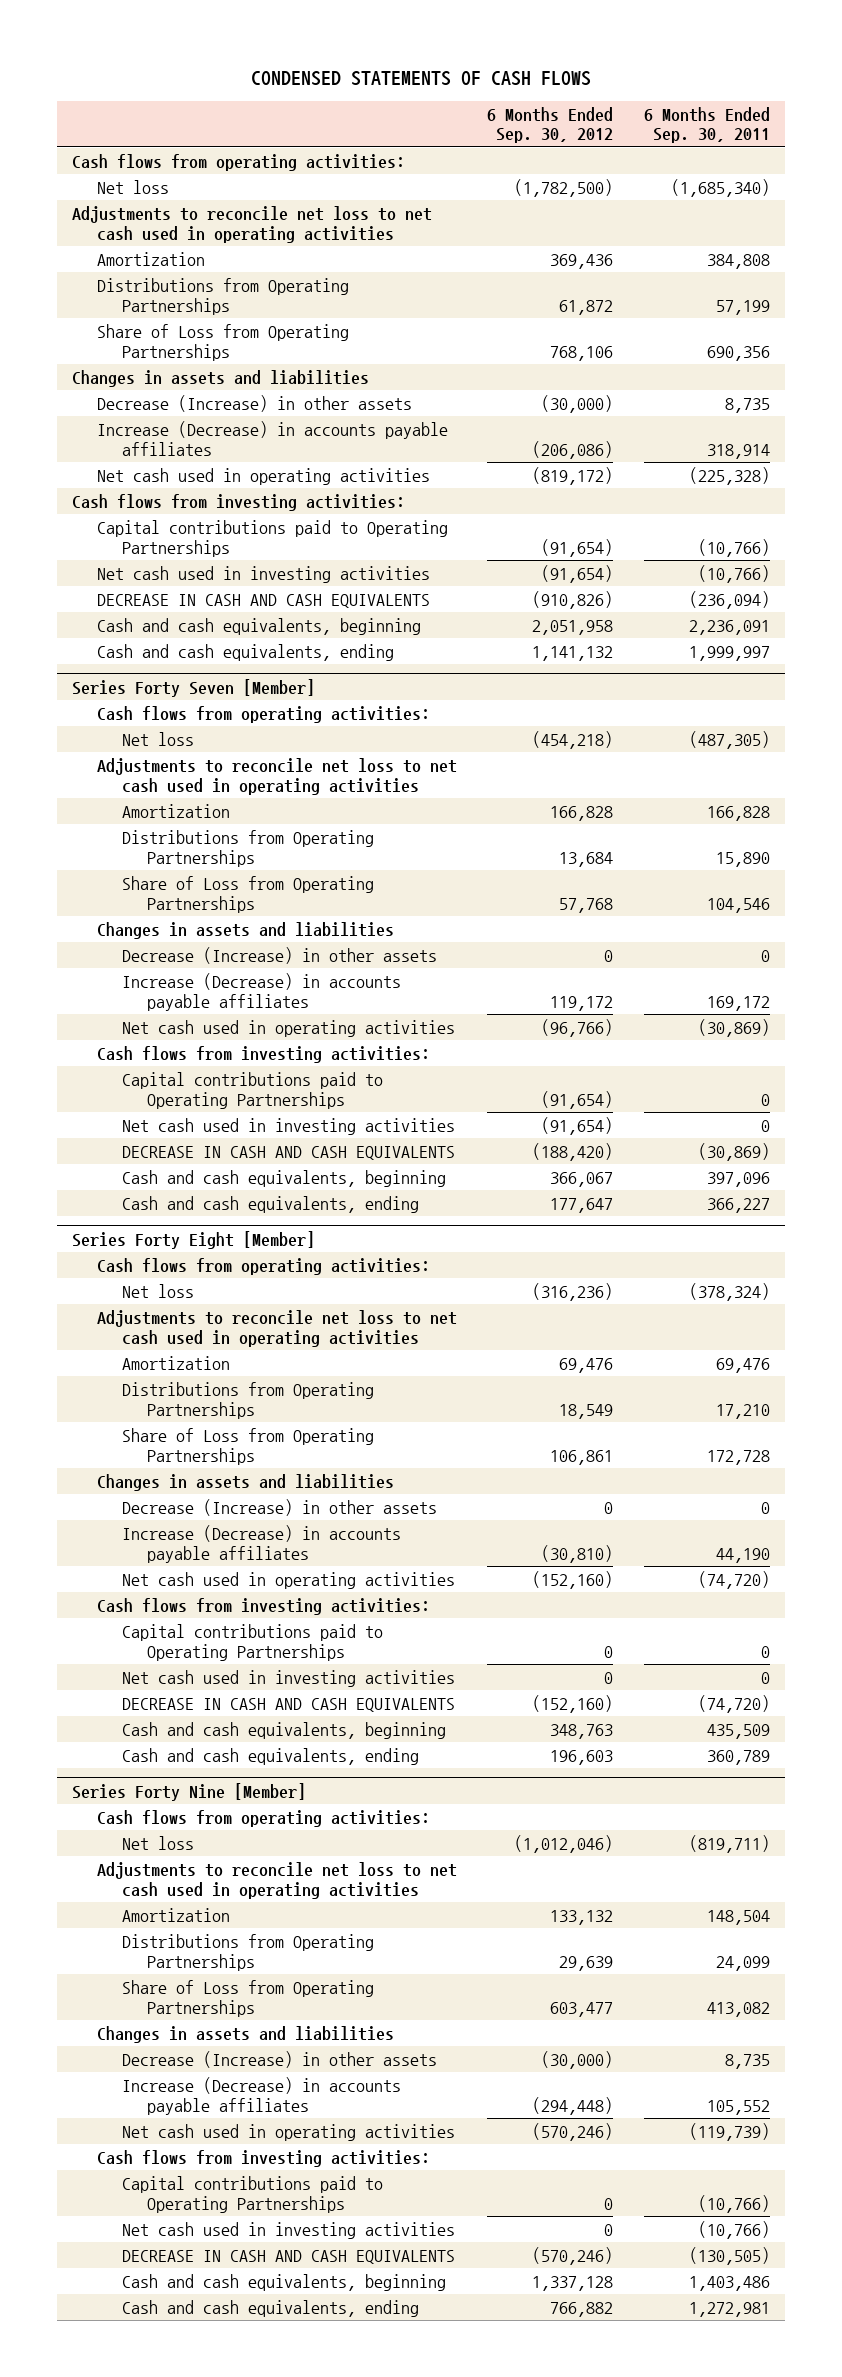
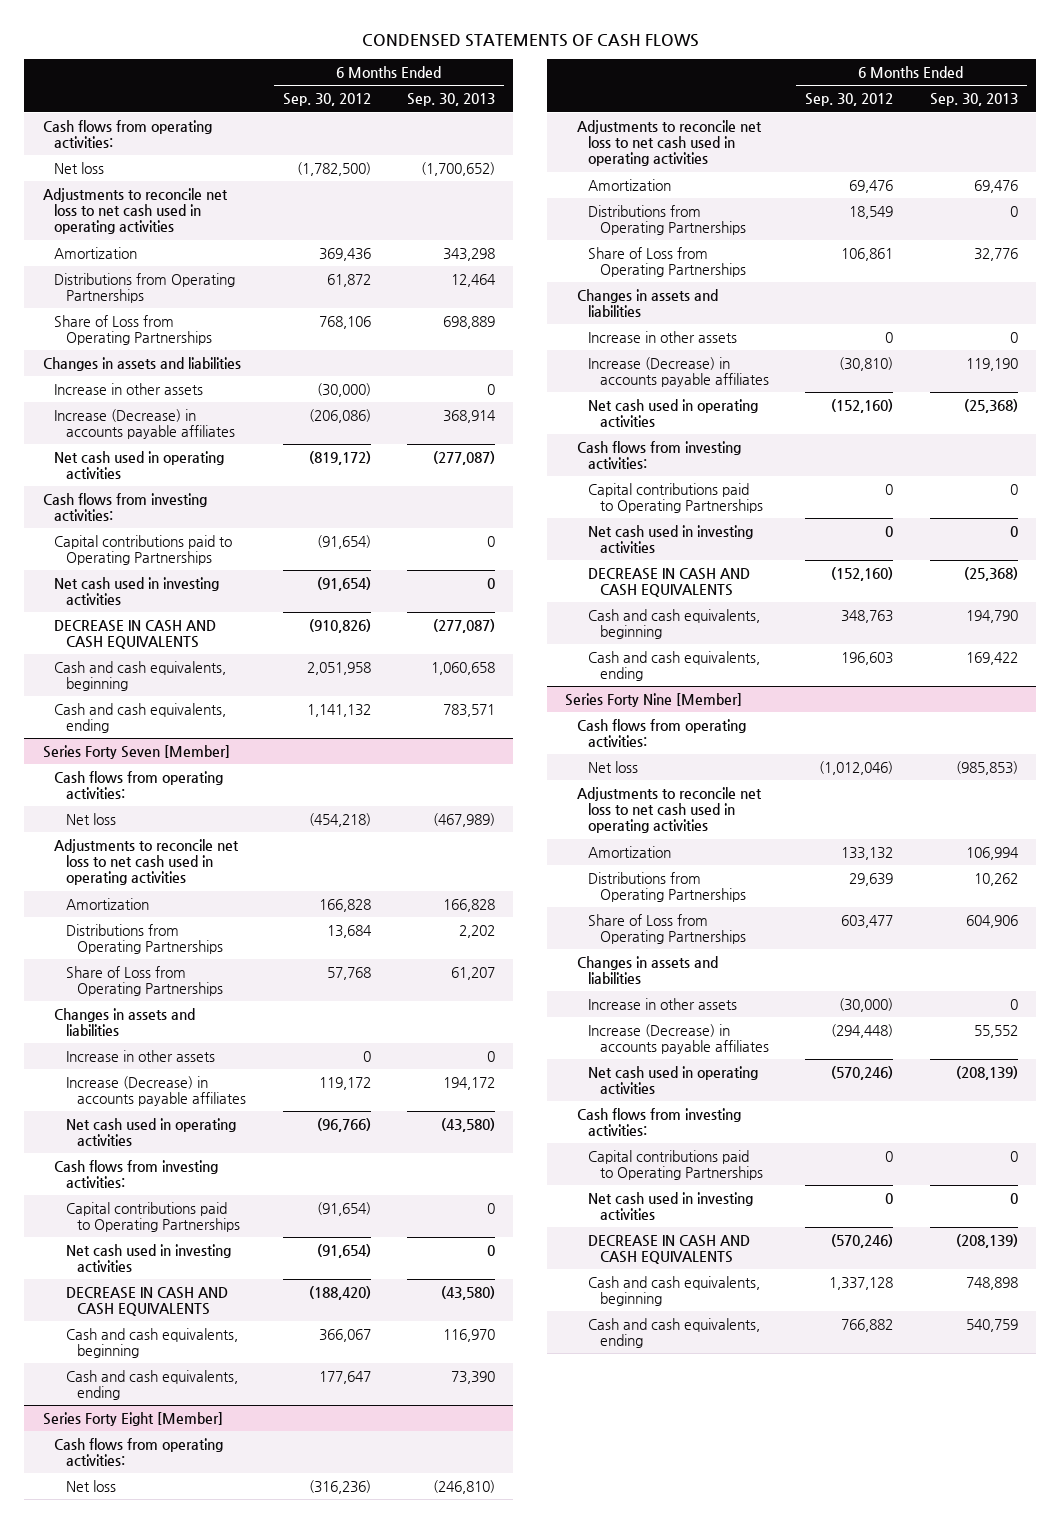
[643,106,770,144] 6 Months Ended Sep. 30, 2011 -> none
none -> [407,93,496,107] Sep. 30, 2013
[96,394,412,412] Decrease (Increase) in other assets -> [54,382,204,395] Increase in other assets
[121,946,437,964] Decrease (Increase) in other assets -> [65,1049,215,1062] Increase in other assets
[121,1498,437,1516] Decrease (Increase) in other assets -> [588,330,738,343] Increase in other assets
[121,2050,437,2068] Decrease (Increase) in other assets -> [588,997,738,1010] Increase in other assets

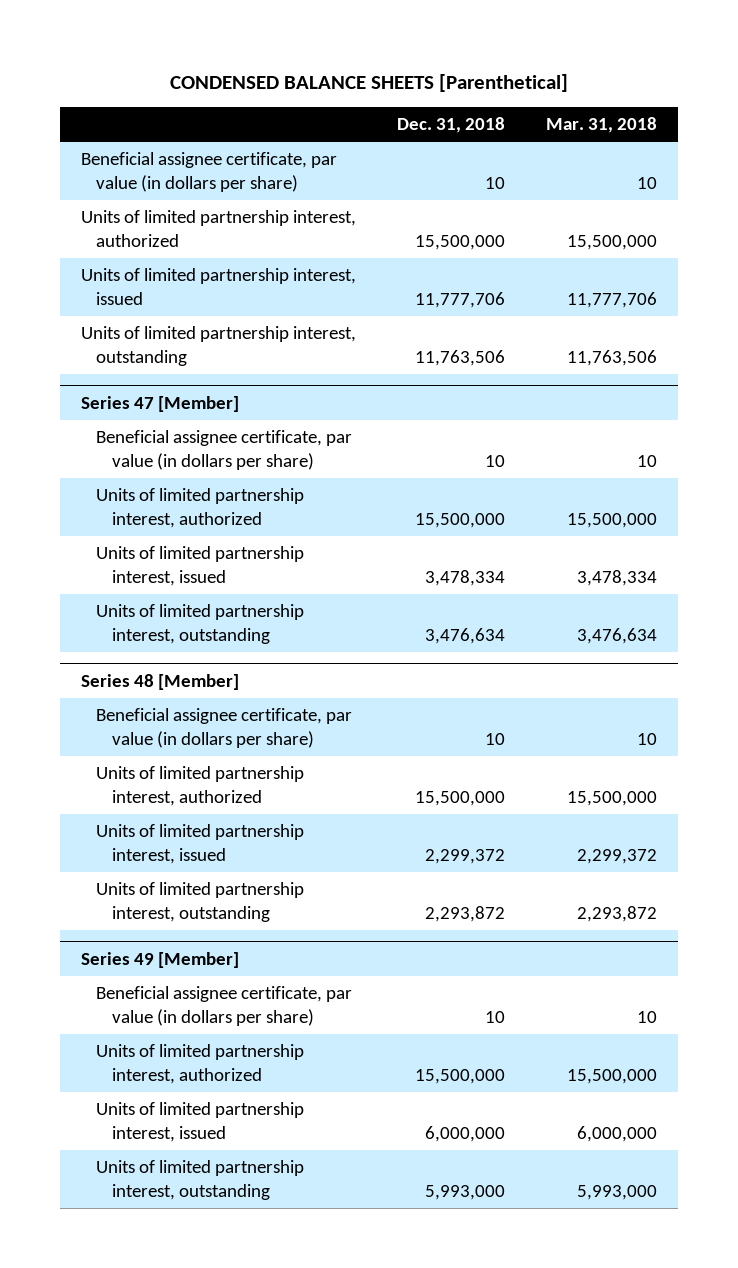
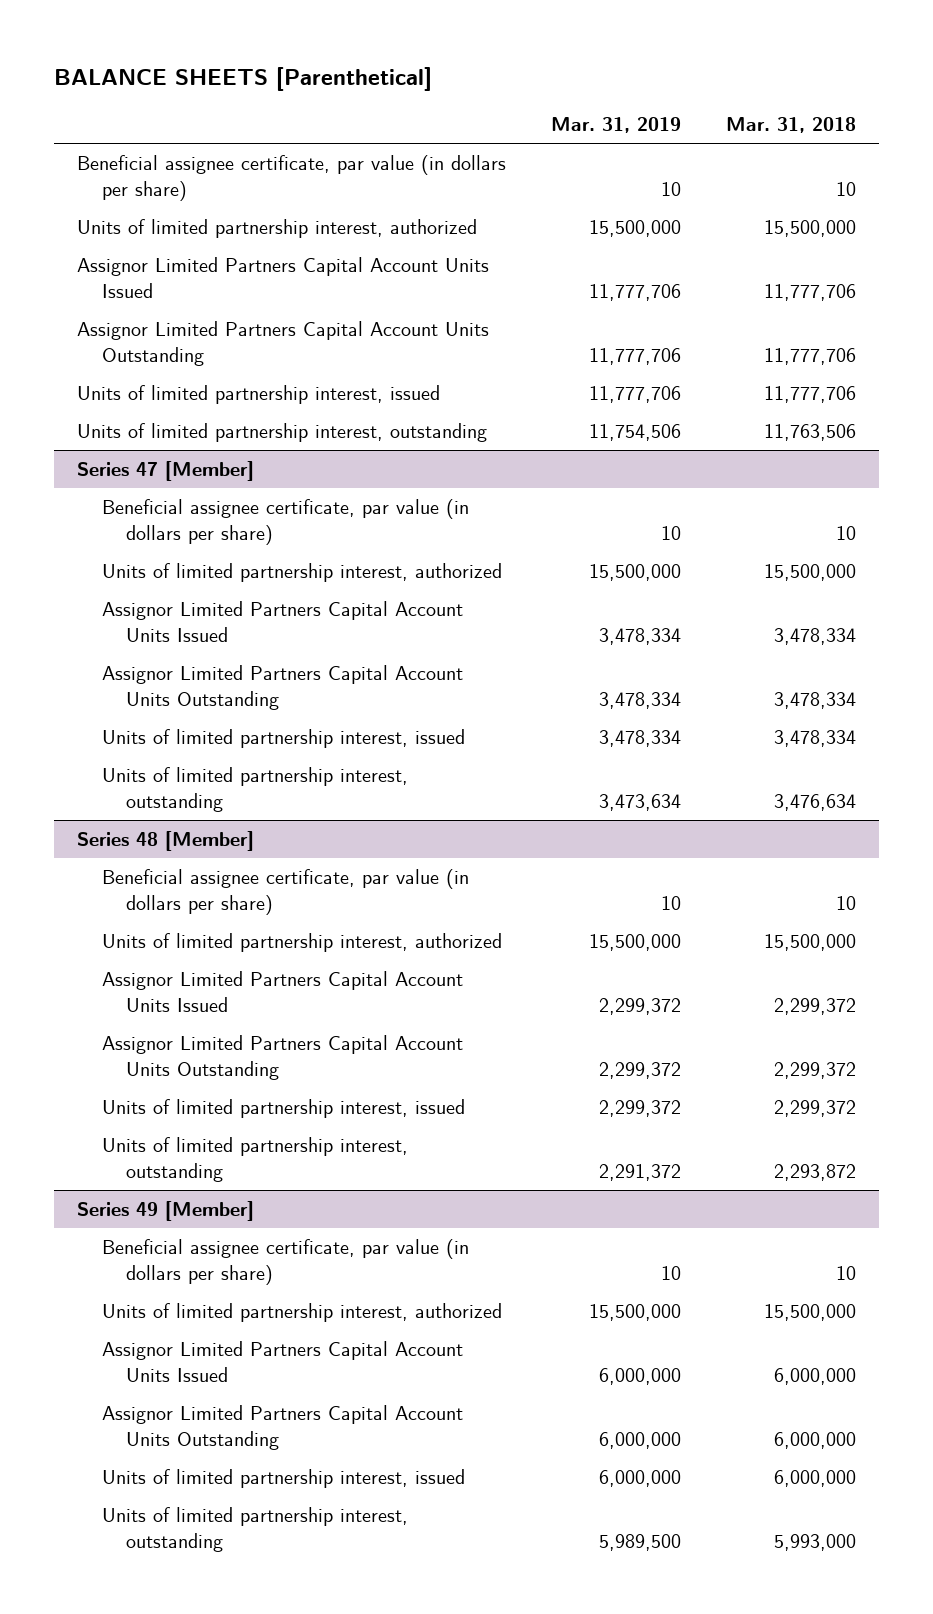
[170,73,569,92] CONDENSED BALANCE SHEETS [Parenthetical] -> [54,67,433,92] BALANCE SHEETS [Parenthetical]
[397,117,506,134] Dec. 31, 2018 -> none
none -> [551,117,682,134] Mar. 31, 2019
none -> [77,257,490,298] Assignor Limited Partners Capital Account Units Issued
none -> [77,321,490,366] Assignor Limited Partners Capital Account Units Outstanding
none -> [101,601,463,642] Assignor Limited Partners Capital Account Units Issued
none -> [101,665,463,710] Assignor Limited Partners Capital Account Units Outstanding
none -> [101,971,463,1012] Assignor Limited Partners Capital Account Units Issued
none -> [101,1035,463,1080] Assignor Limited Partners Capital Account Units Outstanding
none -> [101,1341,463,1382] Assignor Limited Partners Capital Account Units Issued
none -> [101,1405,463,1450] Assignor Limited Partners Capital Account Units Outstanding

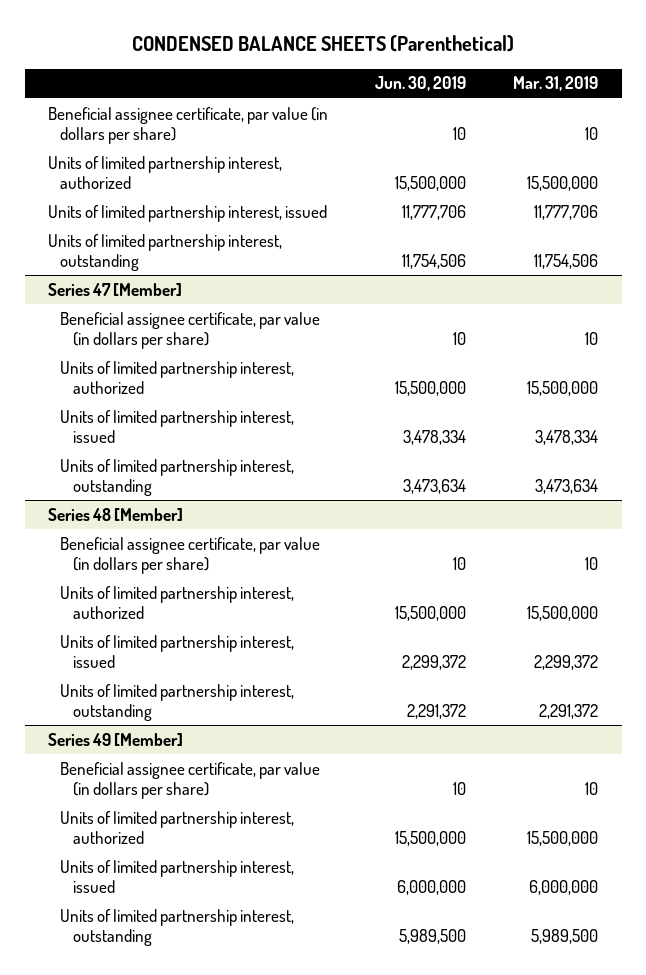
[54,67,433,92] BALANCE SHEETS [Parenthetical] -> [132,35,515,53] CONDENSED BALANCE SHEETS (Parenthetical)
[726,117,857,134] Mar. 31, 2018 -> none
none -> [375,76,467,92] Jun. 30, 2019
[77,257,490,298] Assignor Limited Partners Capital Account Units Issued -> none
[77,321,490,366] Assignor Limited Partners Capital Account Units Outstanding -> none
[101,601,463,642] Assignor Limited Partners Capital Account Units Issued -> none
[101,665,463,710] Assignor Limited Partners Capital Account Units Outstanding -> none
[101,971,463,1012] Assignor Limited Partners Capital Account Units Issued -> none
[101,1035,463,1080] Assignor Limited Partners Capital Account Units Outstanding -> none
[101,1341,463,1382] Assignor Limited Partners Capital Account Units Issued -> none
[101,1405,463,1450] Assignor Limited Partners Capital Account Units Outstanding -> none

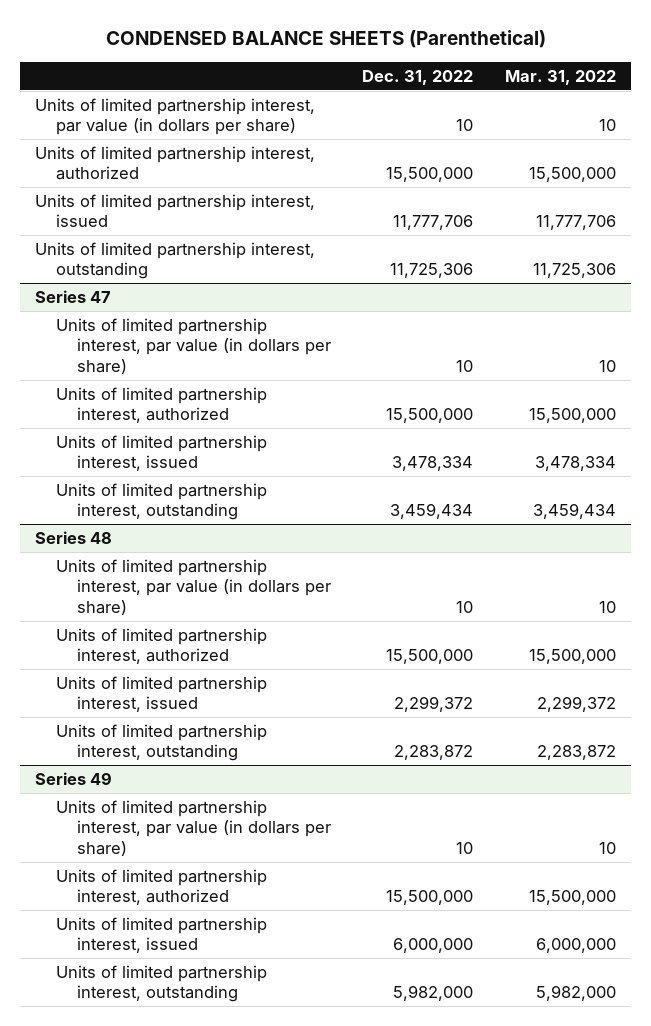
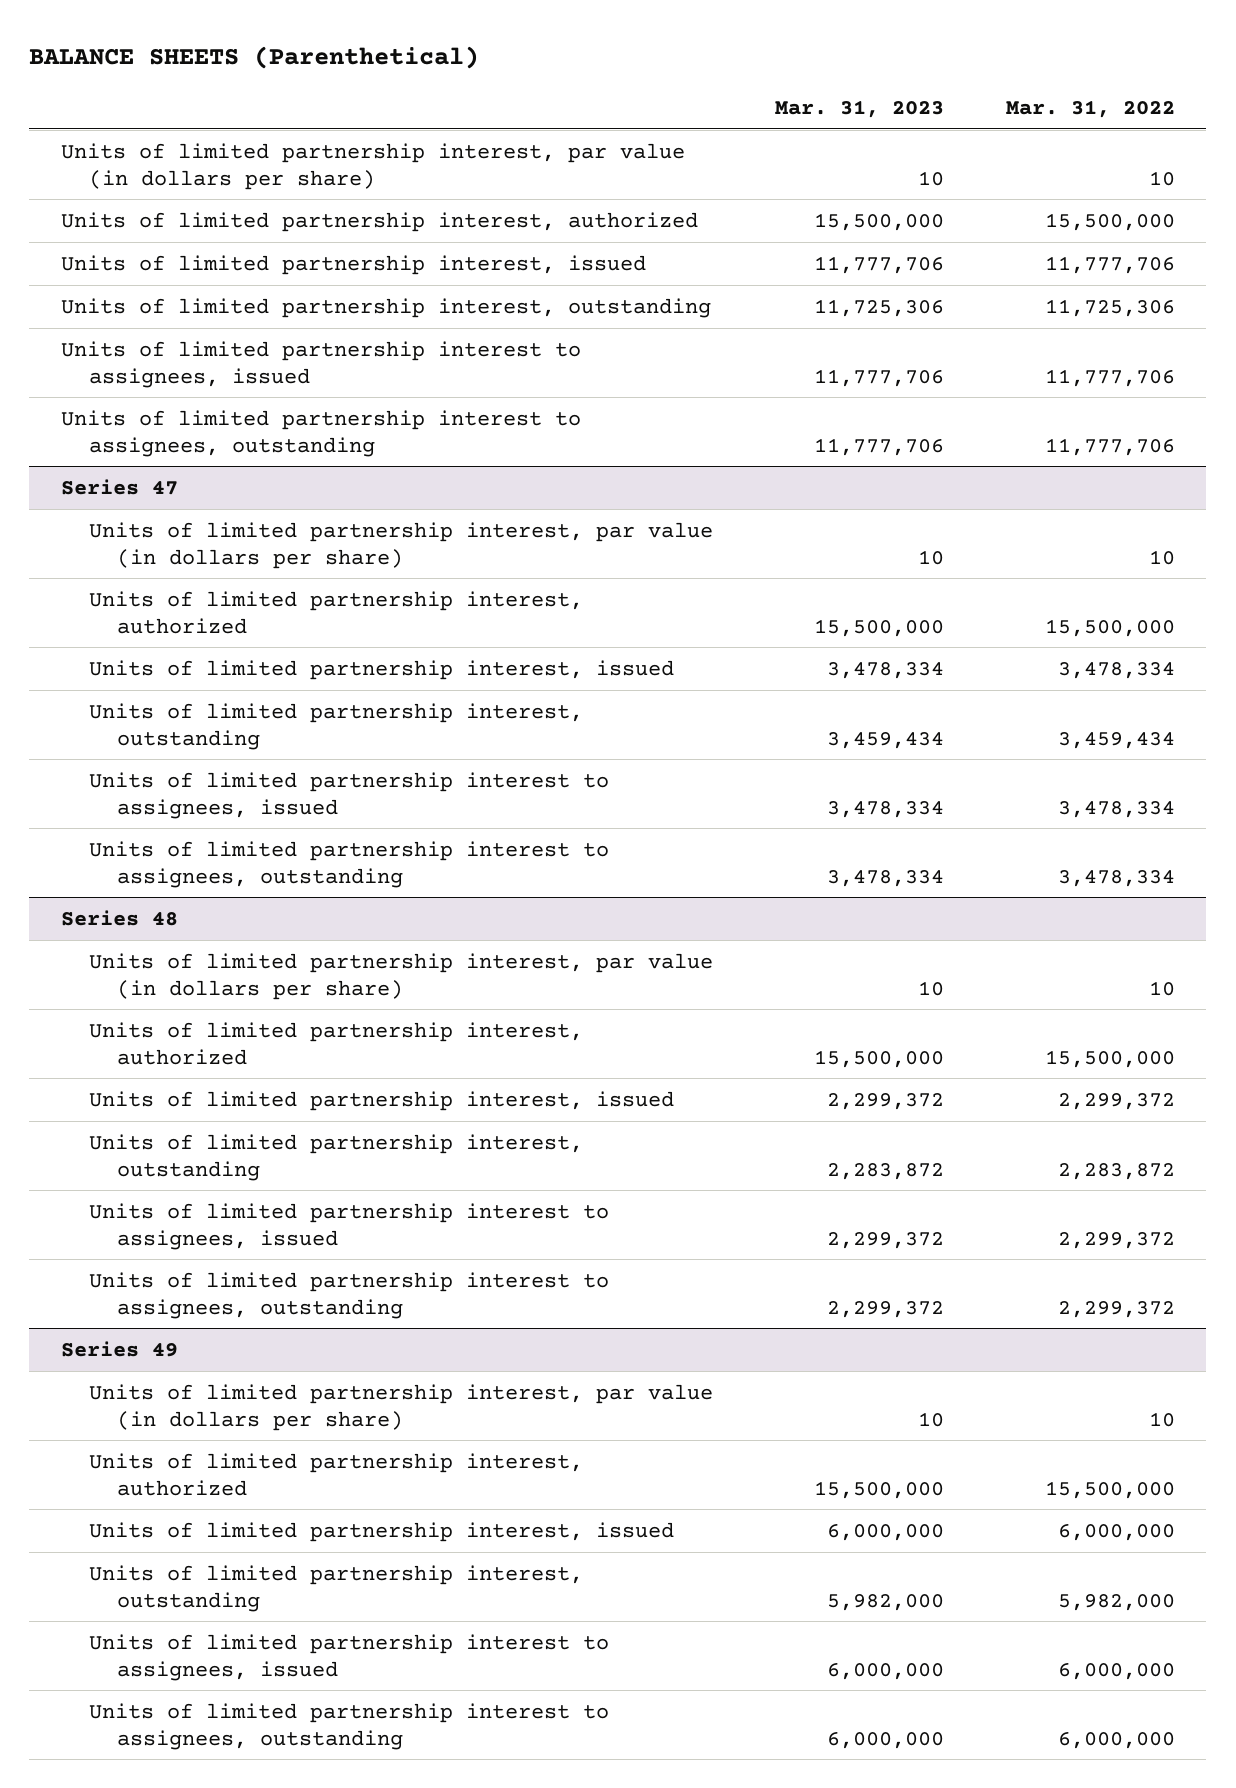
[105,30,546,49] CONDENSED BALANCE SHEETS (Parenthetical) -> [29,45,480,69] BALANCE SHEETS (Parenthetical)
[362,69,474,85] Dec. 31, 2022 -> none
none -> [774,99,944,118] Mar. 31, 2023
none -> [60,340,581,388] Units of limited partnership interest to assignees, issued
none -> [60,409,581,457] Units of limited partnership interest to assignees, outstanding
none -> [88,771,609,819] Units of limited partnership interest to assignees, issued
none -> [88,840,609,888] Units of limited partnership interest to assignees, outstanding
none -> [88,1202,609,1250] Units of limited partnership interest to assignees, issued
none -> [88,1271,609,1319] Units of limited partnership interest to assignees, outstanding
none -> [88,1633,609,1681] Units of limited partnership interest to assignees, issued
none -> [88,1702,609,1750] Units of limited partnership interest to assignees, outstanding

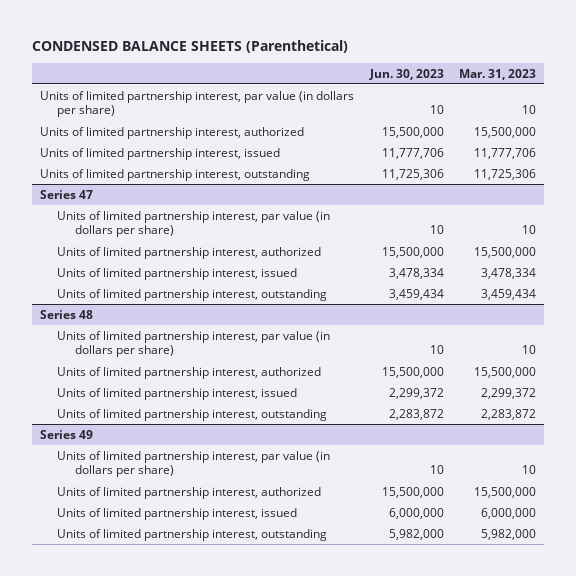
[29,45,480,69] BALANCE SHEETS (Parenthetical) -> [31,39,348,53] CONDENSED BALANCE SHEETS (Parenthetical)
[1006,99,1176,118] Mar. 31, 2022 -> none
none -> [368,68,444,80] Jun. 30, 2023
[60,340,581,388] Units of limited partnership interest to assignees, issued -> none
[60,409,581,457] Units of limited partnership interest to assignees, outstanding -> none
[88,771,609,819] Units of limited partnership interest to assignees, issued -> none
[88,840,609,888] Units of limited partnership interest to assignees, outstanding -> none
[88,1202,609,1250] Units of limited partnership interest to assignees, issued -> none
[88,1271,609,1319] Units of limited partnership interest to assignees, outstanding -> none
[88,1633,609,1681] Units of limited partnership interest to assignees, issued -> none
[88,1702,609,1750] Units of limited partnership interest to assignees, outstanding -> none

